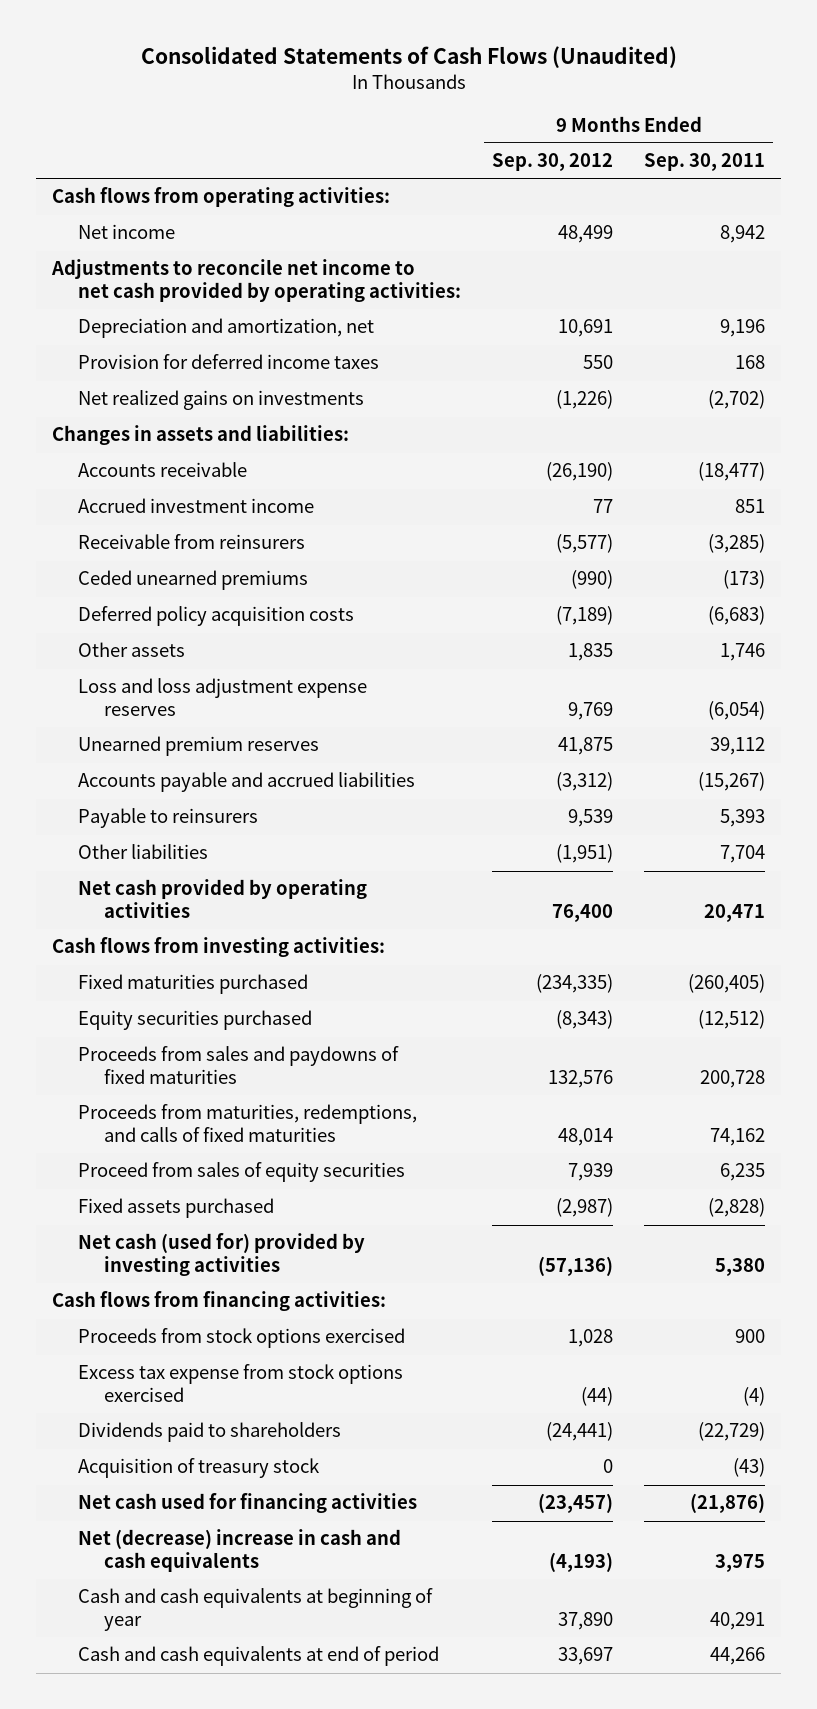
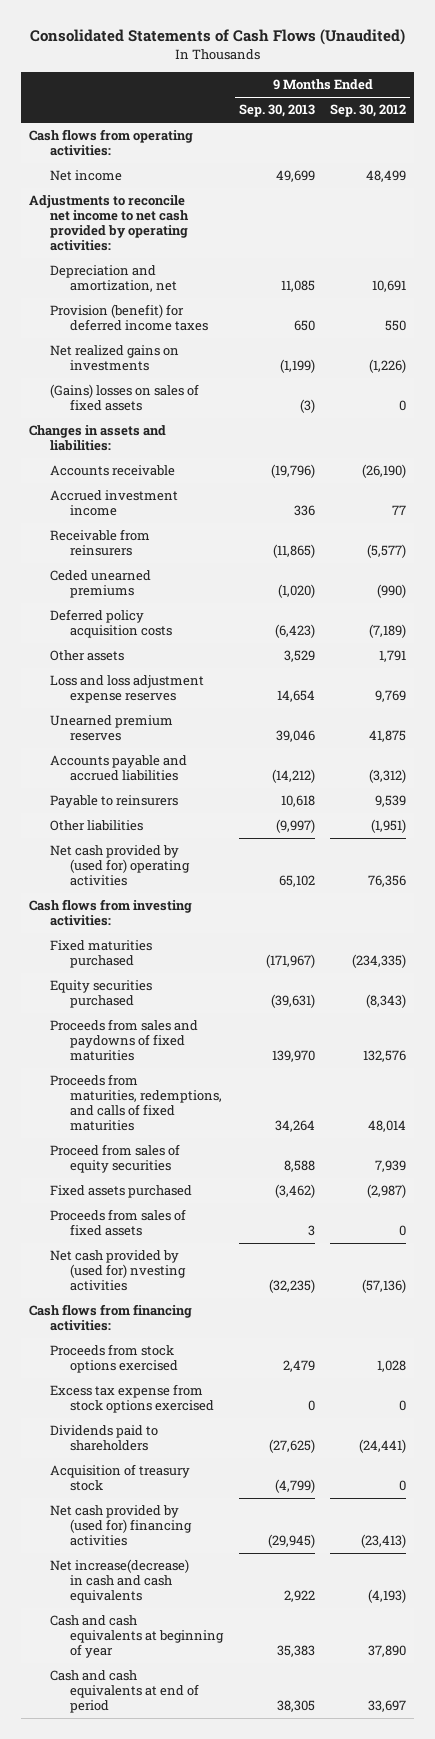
[644,153,766,172] Sep. 30, 2011 -> none
none -> [238,104,315,118] Sep. 30, 2013
[77,354,379,370] Provision for deferred income taxes -> [49,304,209,332] Provision (benefit) for deferred income taxes
none -> [49,384,199,412] (Gains) losses on sales of fixed assets
[568,643,614,662] 1,835 -> [379,650,407,663] 1,791
[77,879,367,918] Net cash provided by operating activities -> [49,845,191,887] Net cash provided by (used for) operating activities
[552,903,614,922] 76,400 -> [368,875,407,888] 76,356
none -> [49,1209,186,1237] Proceeds from sales of fixed assets
[77,1233,365,1276] Net cash (used for) provided by investing activities -> [49,1250,187,1292] Net cash provided by (used for) nvesting activities
[581,1386,614,1406] (44) -> [399,1400,407,1412] 0
[77,1493,417,1514] Net cash used for financing activities -> [49,1505,193,1547] Net cash provided by (used for) financing activities
[538,1493,614,1514] (23,457) -> [361,1534,407,1549] (23,413)
[77,1529,401,1572] Net (decrease) increase in cash and cash equivalents -> [49,1559,189,1604] Net increase(decrease) in cash and cash equivalents

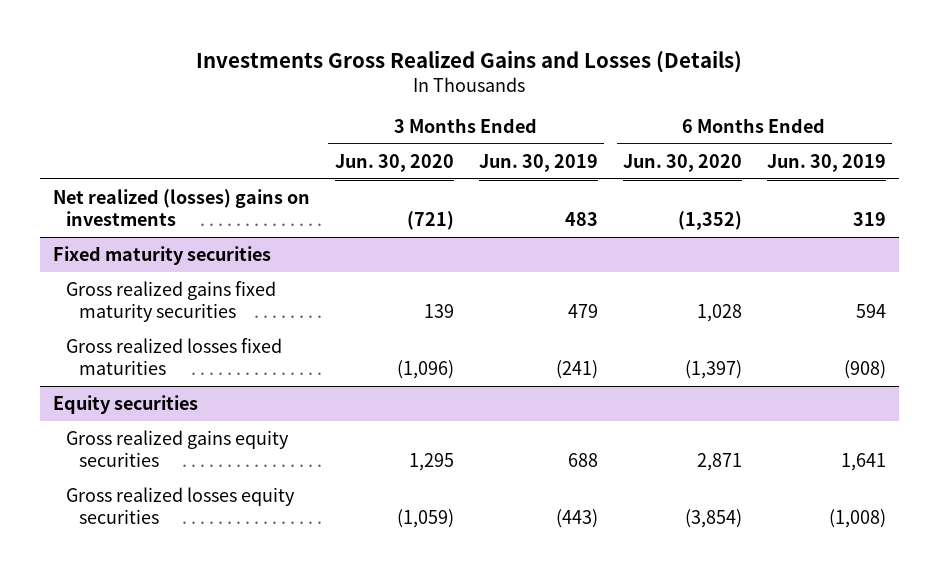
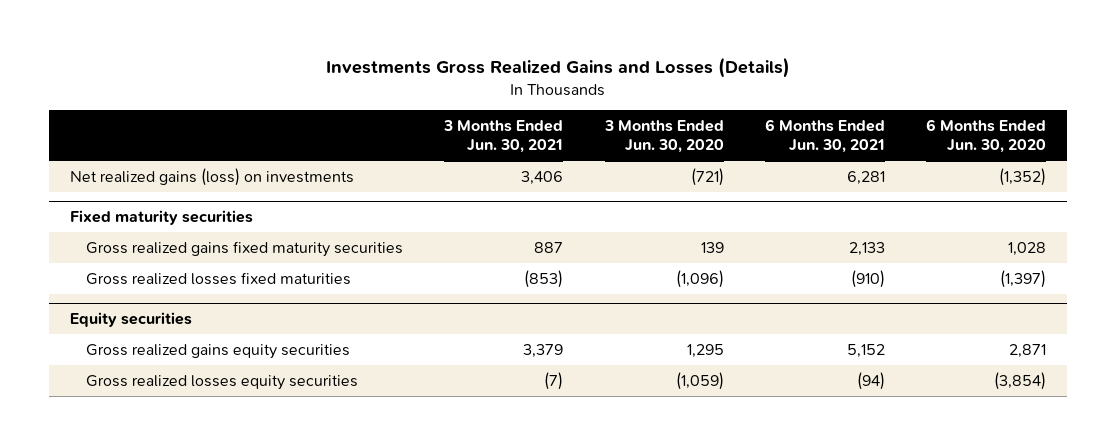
[478,153,598,172] Jun. 30, 2019 -> none
[767,153,887,172] Jun. 30, 2019 -> none
none -> [443,120,564,154] 3 Months Ended Jun. 30, 2021
none -> [765,119,886,154] 6 Months Ended Jun. 30, 2021
[52,188,310,227] Net realized (losses) gains on investments -> [69,167,354,186] Net realized gains (loss) on investments

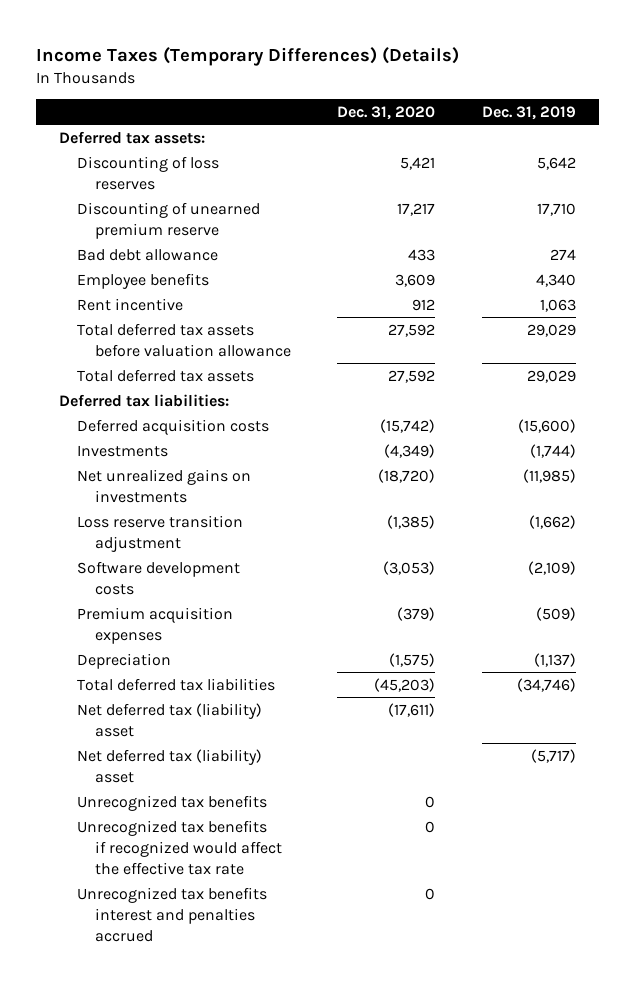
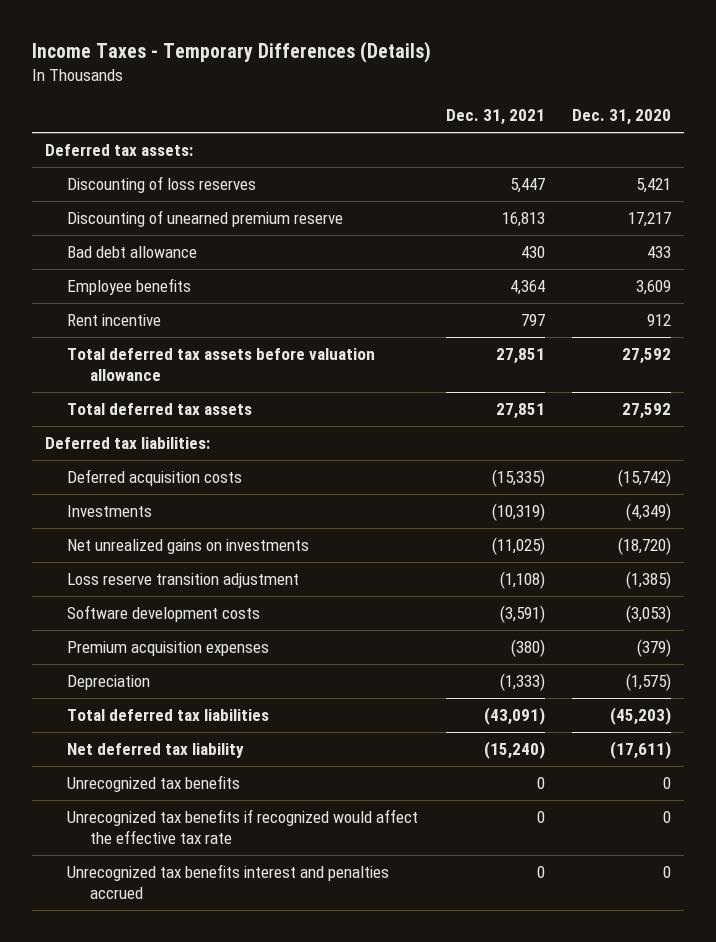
[35,46,459,66] Income Taxes (Temporary Differences) (Details) -> [31,41,431,64] Income Taxes - Temporary Differences (Details)
[481,105,576,120] Dec. 31, 2019 -> none
none -> [445,109,545,126] Dec. 31, 2021
[76,748,262,783] Net deferred tax (liability) asset -> none
[76,702,262,737] Net deferred tax (liability) asset -> [67,743,245,759] Net deferred tax liability

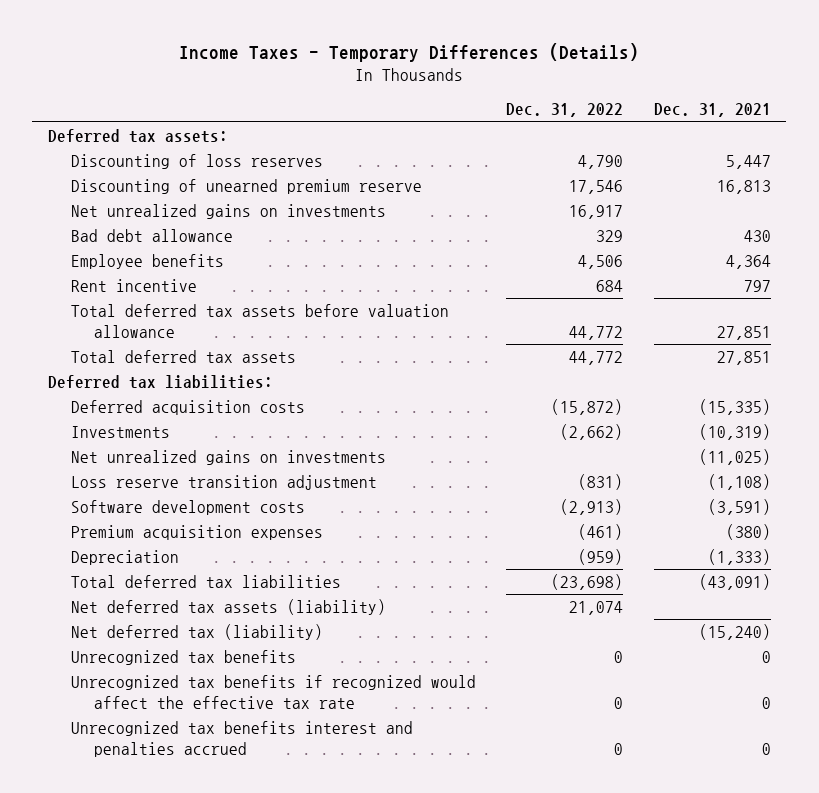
[571,109,671,126] Dec. 31, 2020 -> none
none -> [506,103,624,118] Dec. 31, 2022
none -> [70,203,386,219] Net unrealized gains on investments
none -> [70,598,386,615] Net deferred tax assets (liability)
[67,743,245,759] Net deferred tax liability -> [70,623,323,640] Net deferred tax (liability)

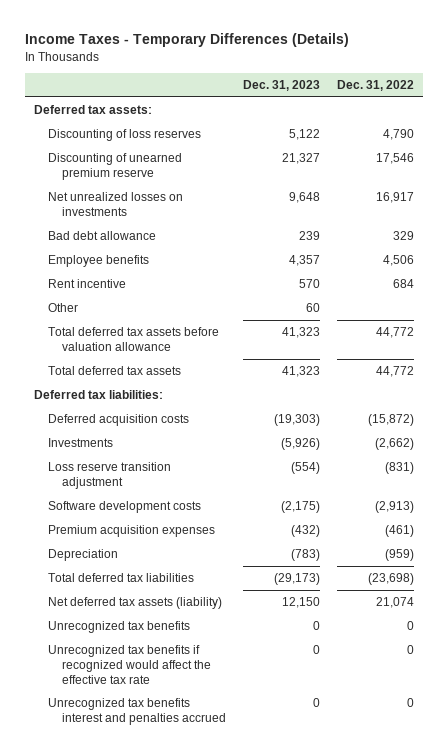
[653,103,771,118] Dec. 31, 2021 -> none
none -> [243,79,321,91] Dec. 31, 2023
[70,203,386,219] Net unrealized gains on investments -> [47,192,183,216] Net unrealized losses on investments
none -> [47,303,78,313] Other
[70,449,386,465] Net unrealized gains on investments -> none
[70,623,323,640] Net deferred tax (liability) -> none

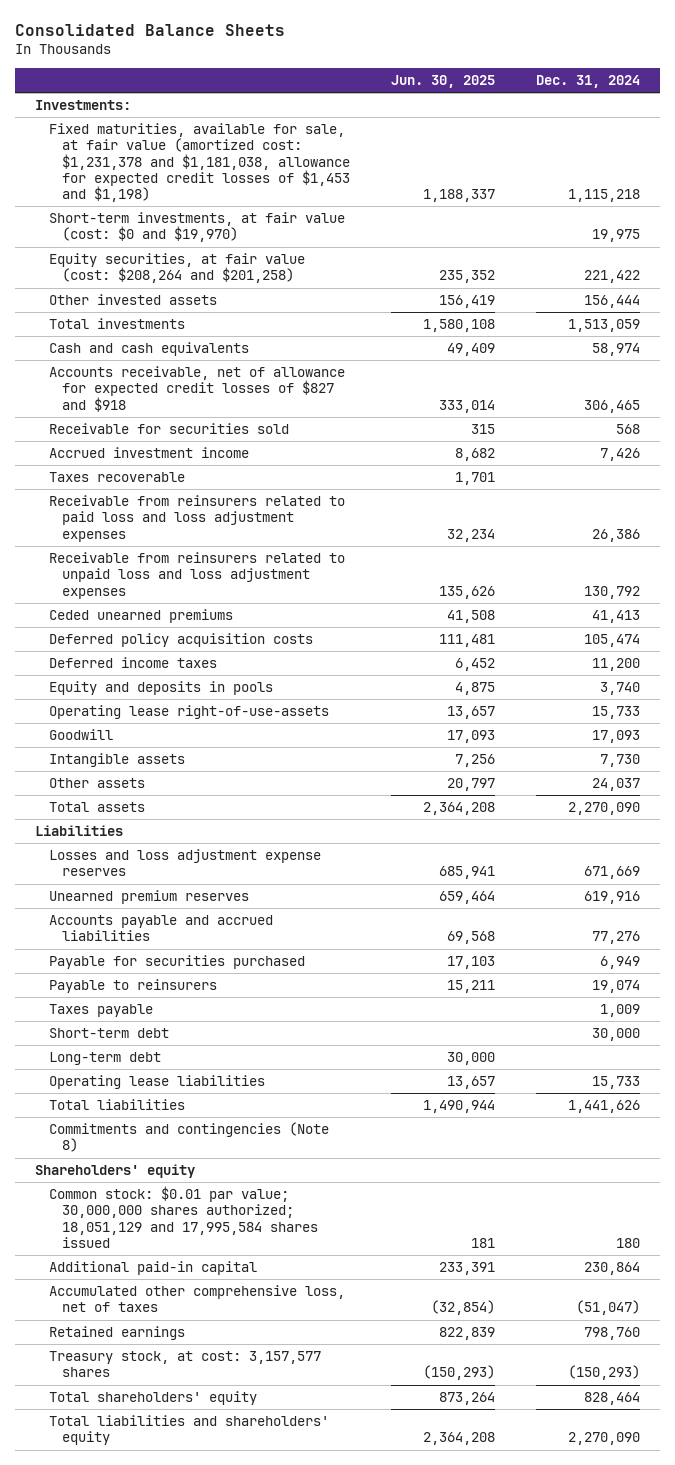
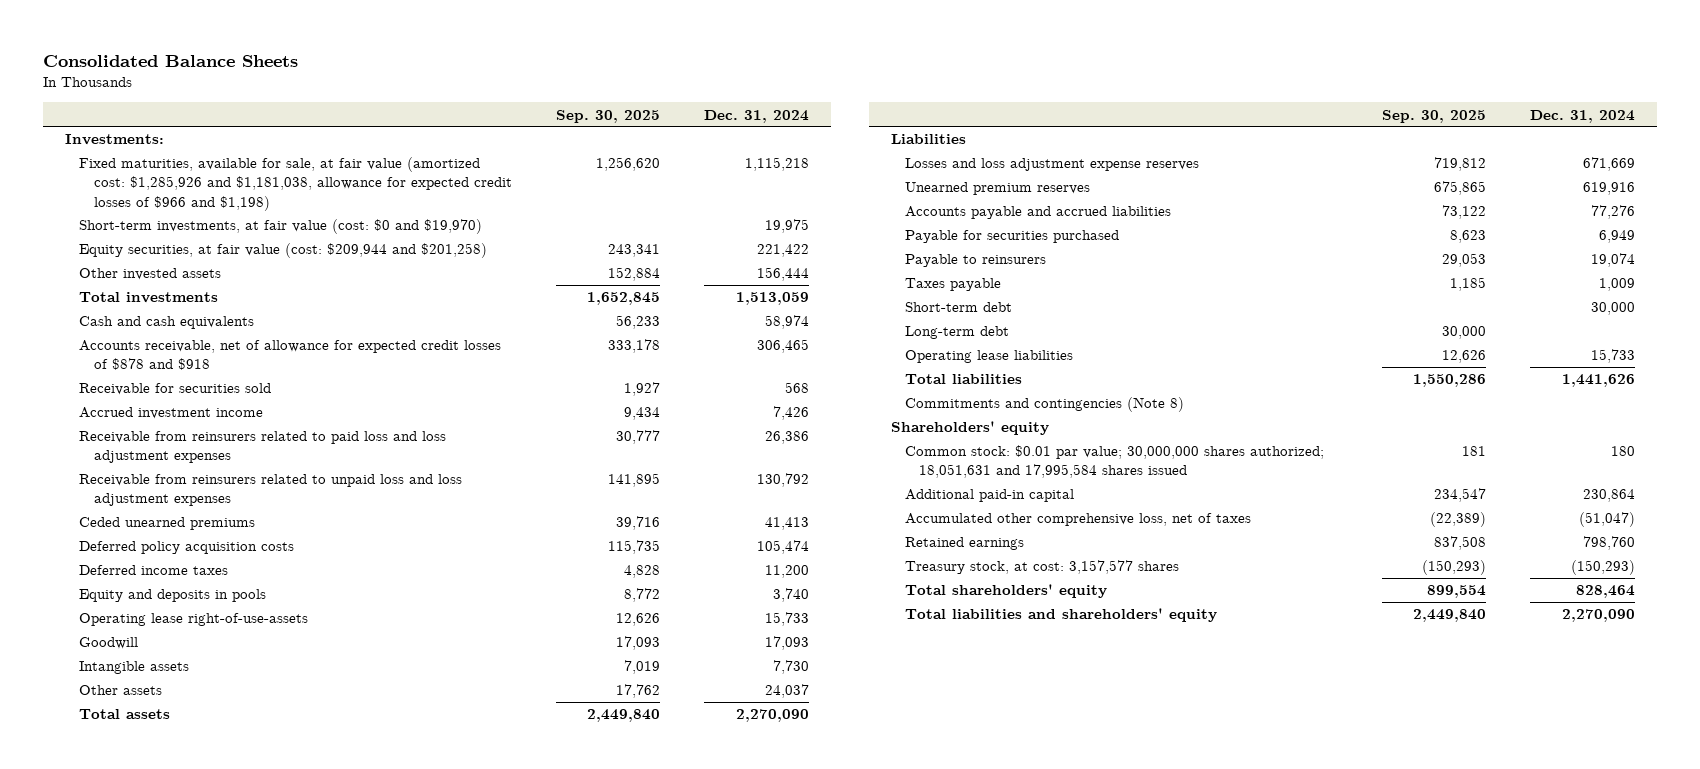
[391,75,496,89] Jun. 30, 2025 -> none
none -> [555,109,660,123] Sep. 30, 2025
[48,123,351,202] Fixed maturities, available for sale, at fair value (amortized cost: $1,231,378 and $1,181,038, allowance for expected credit losses of $1,453 and $1,198) -> [79,157,512,211] Fixed maturities, available for sale, at fair value (amortized cost: $1,285,926 and $1,181,038, allowance for expected credit losses of $966 and $1,198)
[48,253,305,284] Equity securities, at fair value (cost: $208,264 and $201,258) -> [79,243,488,259] Equity securities, at fair value (cost: $209,944 and $201,258)
[48,366,345,412] Accounts receivable, net of allowance for expected credit losses of $827 and $918 -> [79,340,502,371] Accounts receivable, net of allowance for expected credit losses of $878 and $918
[48,472,185,483] Taxes recoverable -> none
[48,1186,319,1248] Common stock: $0.01 par value; 30,000,000 shares authorized; 18,051,129 and 17,995,584 shares issued -> [905,445,1325,479] Common stock: $0.01 par value; 30,000,000 shares authorized; 18,051,631 and 17,995,584 shares issued

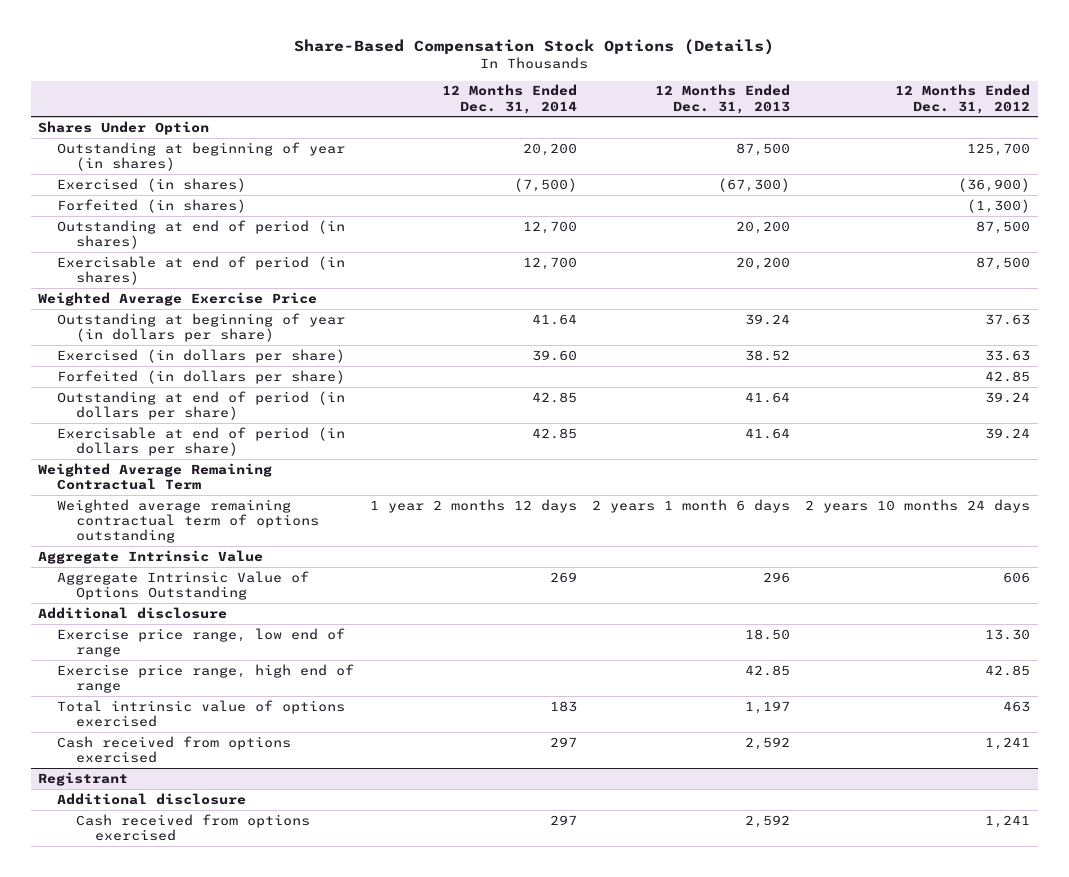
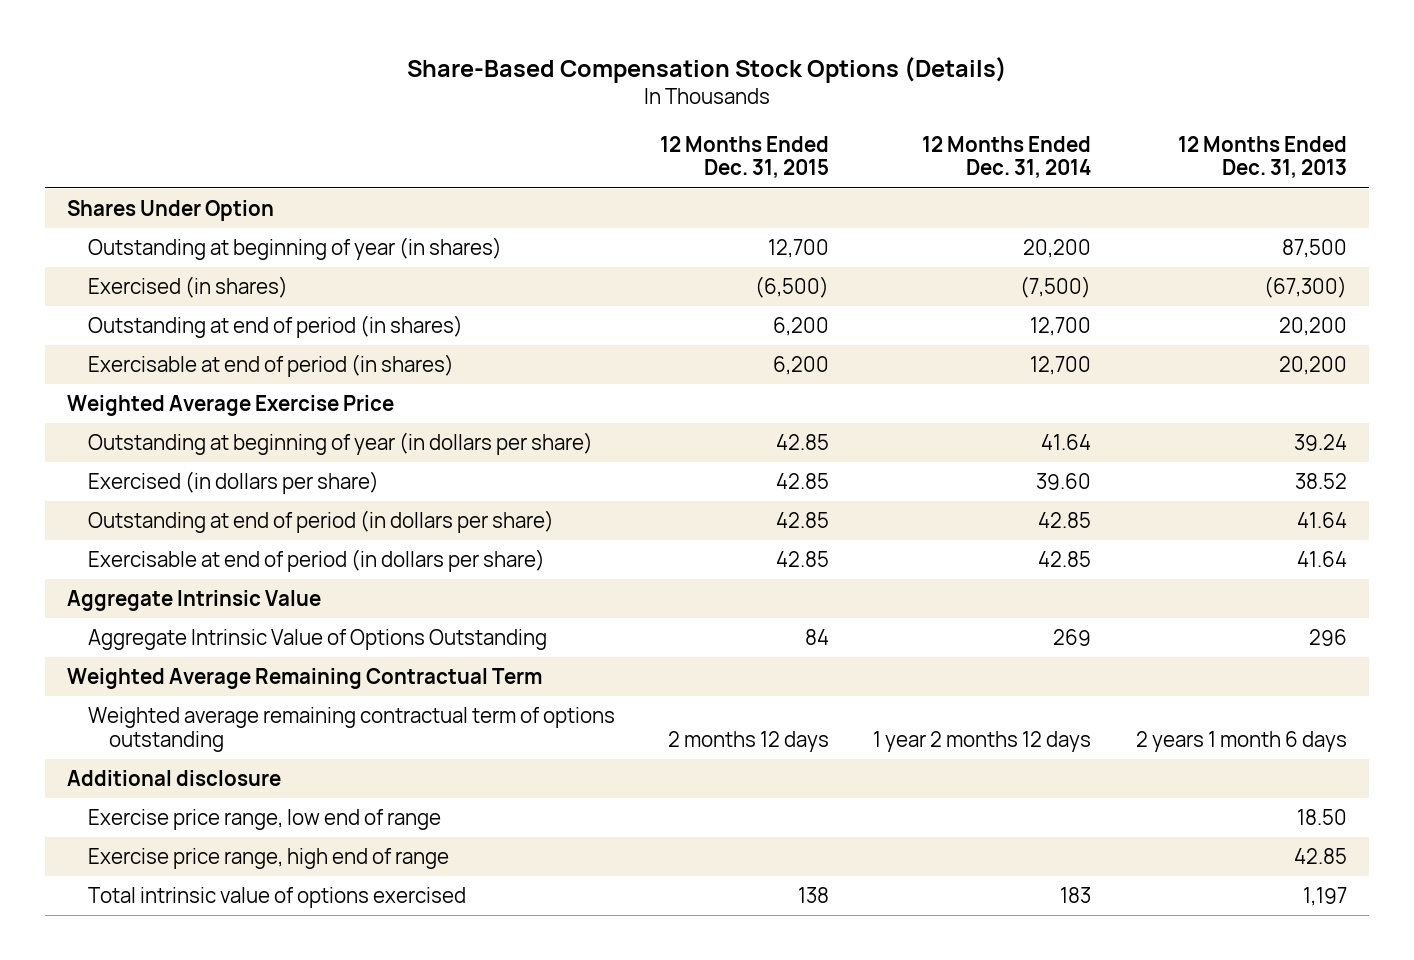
[895,84,1031,114] 12 Months Ended Dec. 31, 2012 -> none
none -> [659,135,829,179] 12 Months Ended Dec. 31, 2015
[57,198,247,213] Forfeited (in shares) -> none
[57,369,346,384] Forfeited (in dollars per share) -> none
[38,462,273,490] Weighted Average Remaining Contractual Term -> [67,668,543,690] Weighted Average Remaining Contractual Term
[57,498,320,544] Weighted average remaining contractual term of options outstanding -> [88,707,616,752] Weighted average remaining contractual term of options outstanding
[57,735,292,763] Cash received from options exercised -> none
[38,771,129,786] Registrant -> none
[57,792,247,805] Additional disclosure -> none
[76,813,311,841] Cash received from options exercised -> none

